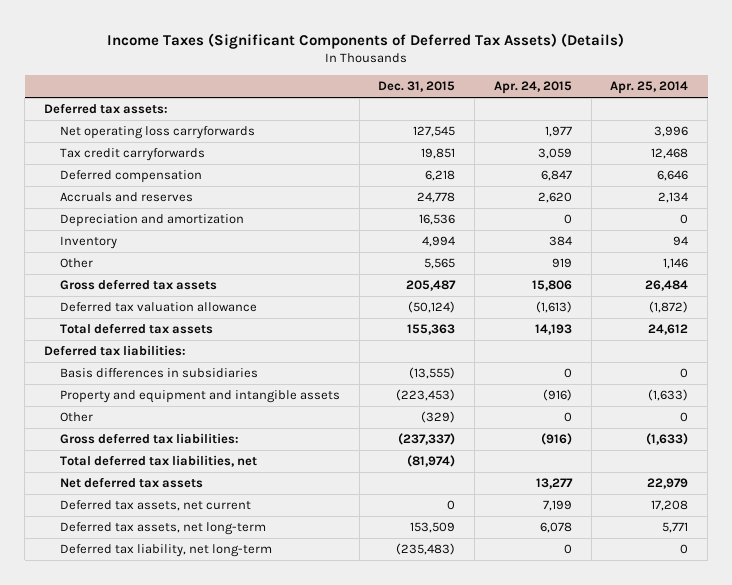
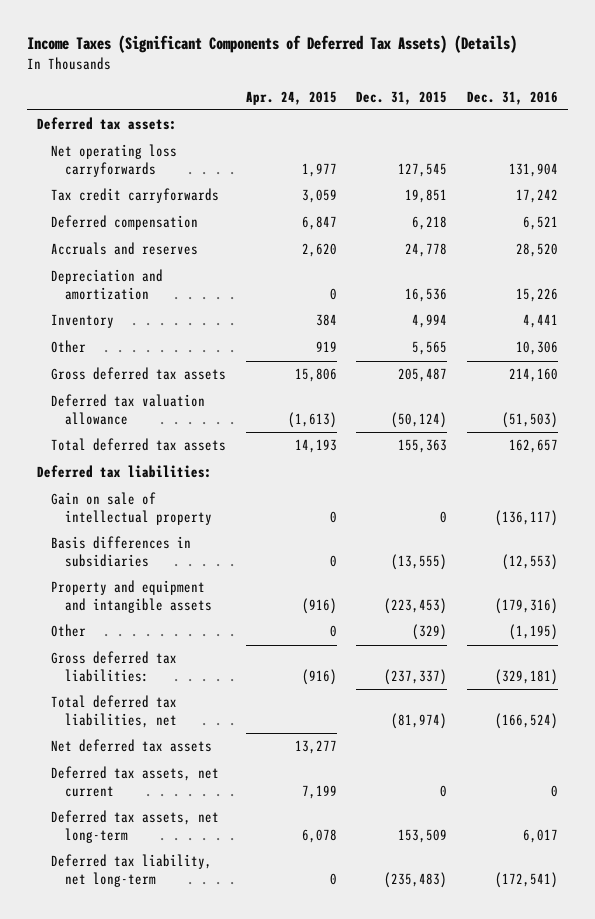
[610,81,689,95] Apr. 25, 2014 -> none
none -> [466,90,558,105] Dec. 31, 2016
none -> [50,492,213,525] Gain on sale of intellectual property

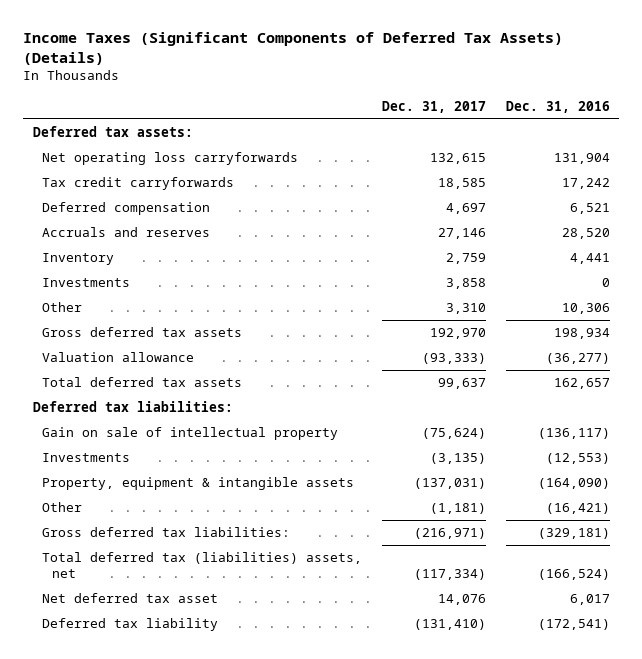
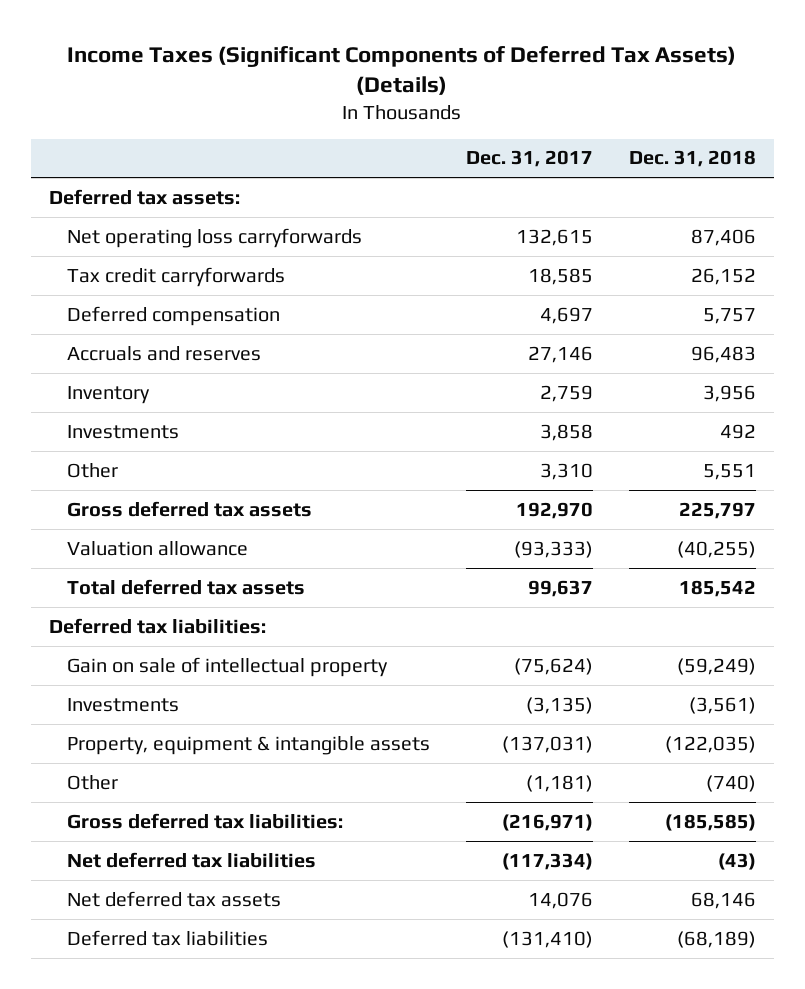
[505,100,610,113] Dec. 31, 2016 -> none
none -> [628,150,756,168] Dec. 31, 2018
[42,552,363,579] Total deferred tax (liabilities) assets, net -> [67,851,317,868] Net deferred tax liabilities
[42,593,219,604] Net deferred tax asset -> [67,890,282,907] Net deferred tax assets
[42,618,219,632] Deferred tax liability -> [67,929,269,946] Deferred tax liabilities

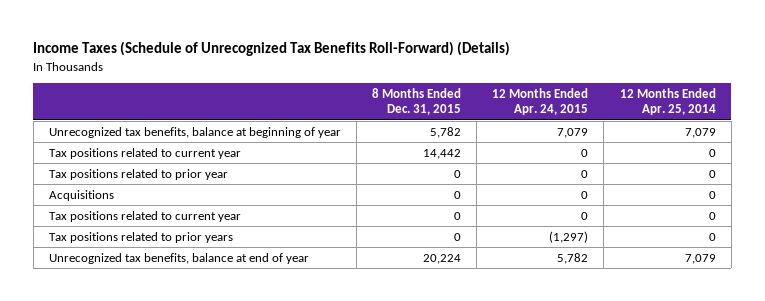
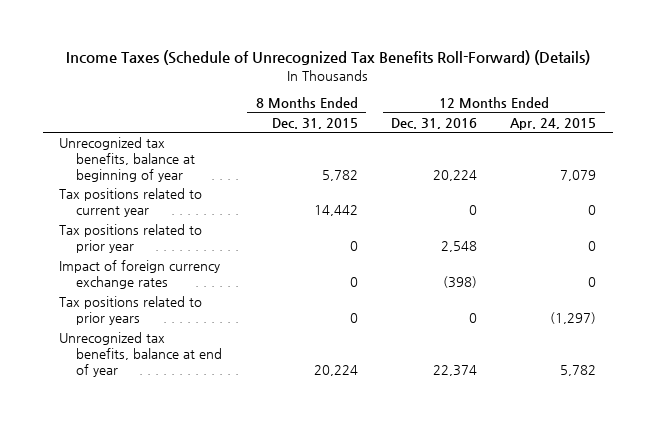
[619,88,716,116] 12 Months Ended Apr. 25, 2014 -> none
none -> [390,117,477,129] Dec. 31, 2016
[49,189,115,201] Acquisitions -> none
[49,210,242,222] Tax positions related to current year -> none
none -> [59,260,221,290] Impact of foreign currency exchange rates

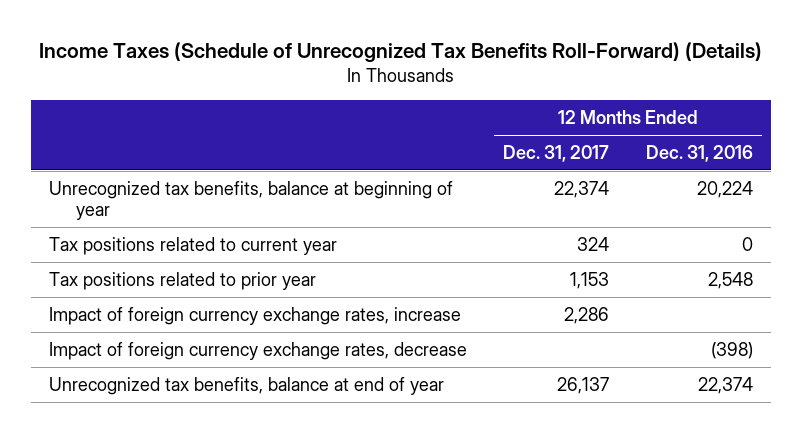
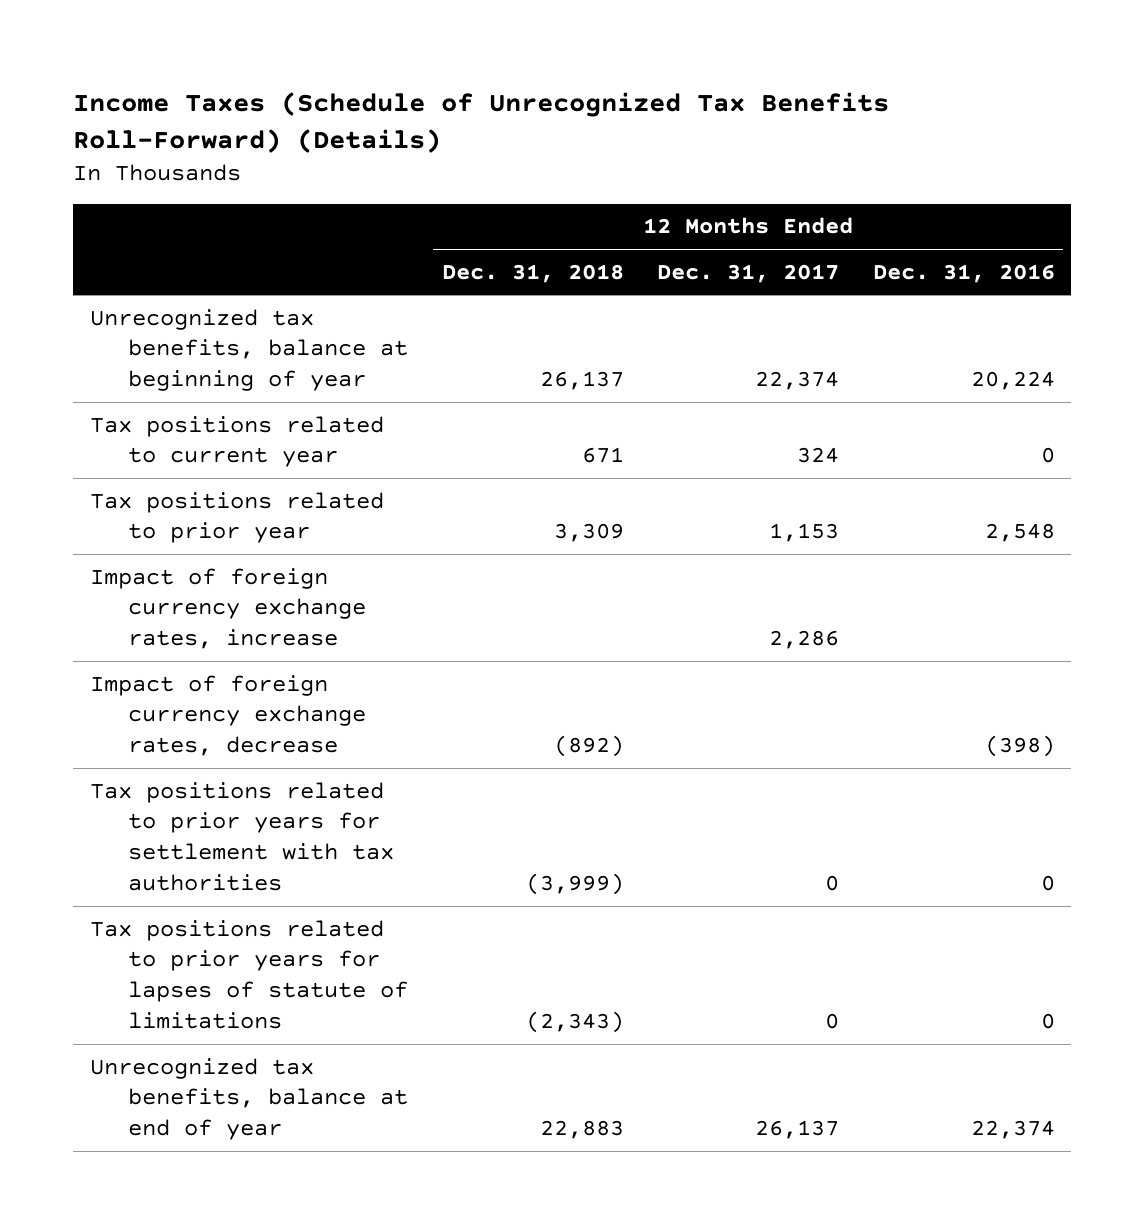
none -> [441,263,624,283] Dec. 31, 2018
none -> [90,781,394,892] Tax positions related to prior years for settlement with tax authorities
none -> [90,919,408,1030] Tax positions related to prior years for lapses of statute of limitations

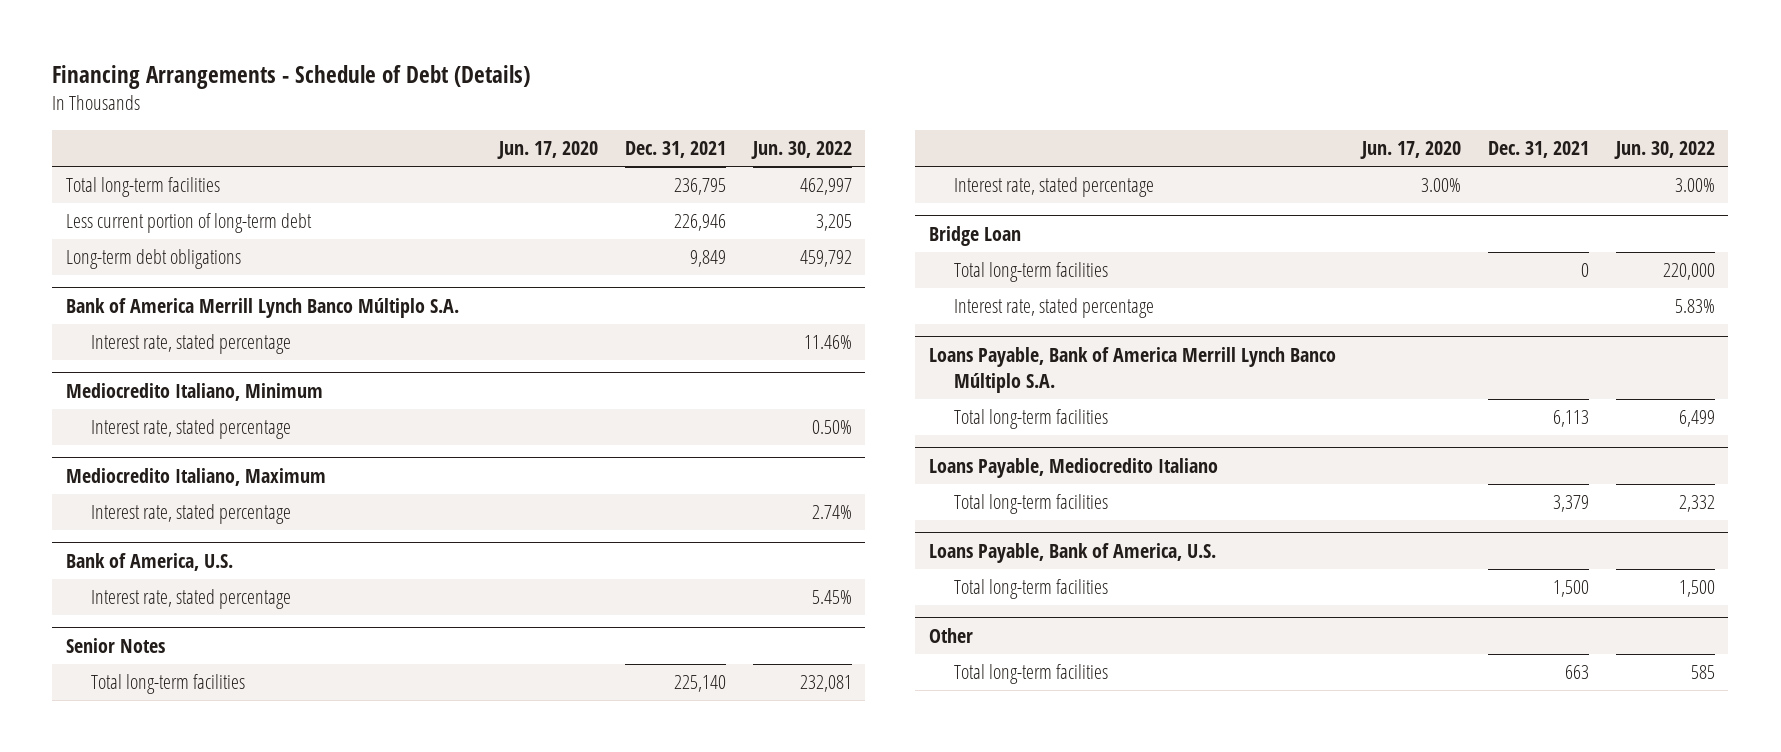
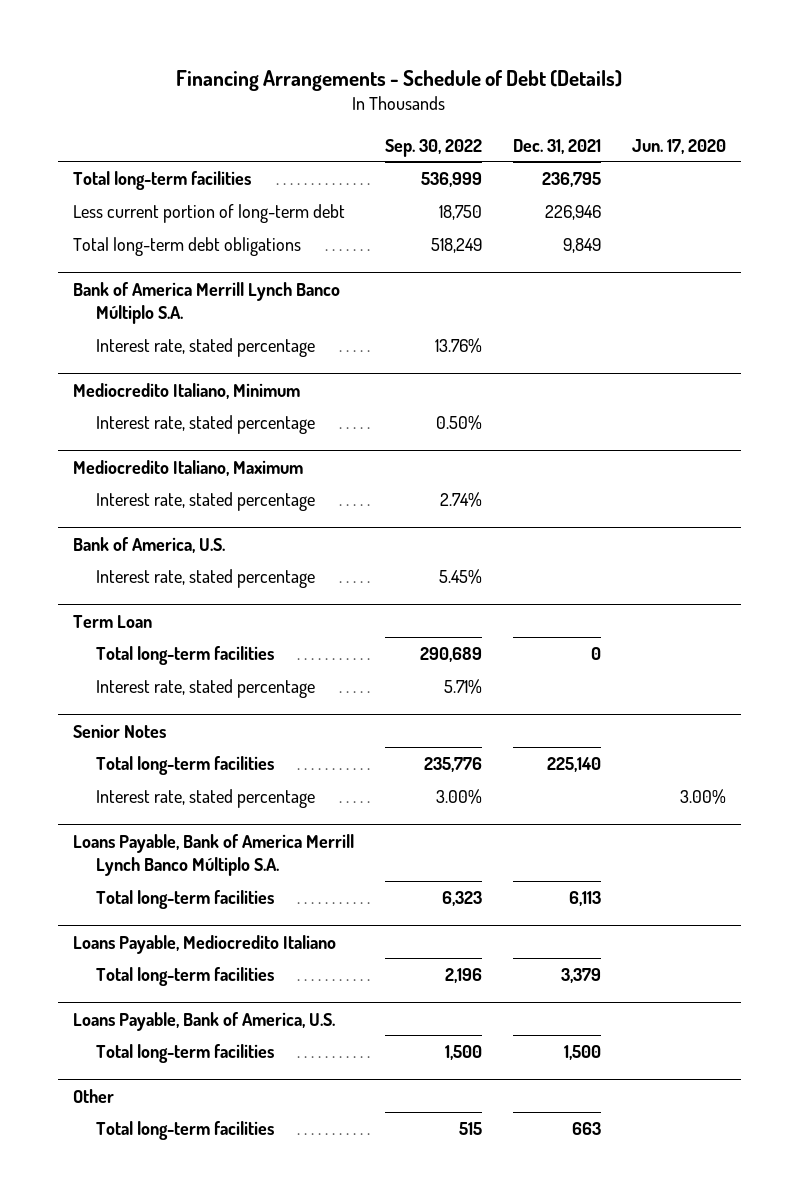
[751,141,853,160] Jun. 30, 2022 -> none
none -> [384,138,482,157] Sep. 30, 2022
[65,249,241,270] Long-term debt obligations -> [73,236,302,256] Total long-term debt obligations
none -> [73,614,153,628] Term Loan
none -> [96,645,275,665] Total long-term facilities
none -> [96,678,316,698] Interest rate, stated percentage
[928,226,1021,247] Bridge Loan -> none
[954,262,1109,283] Total long-term facilities -> none
[954,298,1155,319] Interest rate, stated percentage -> none

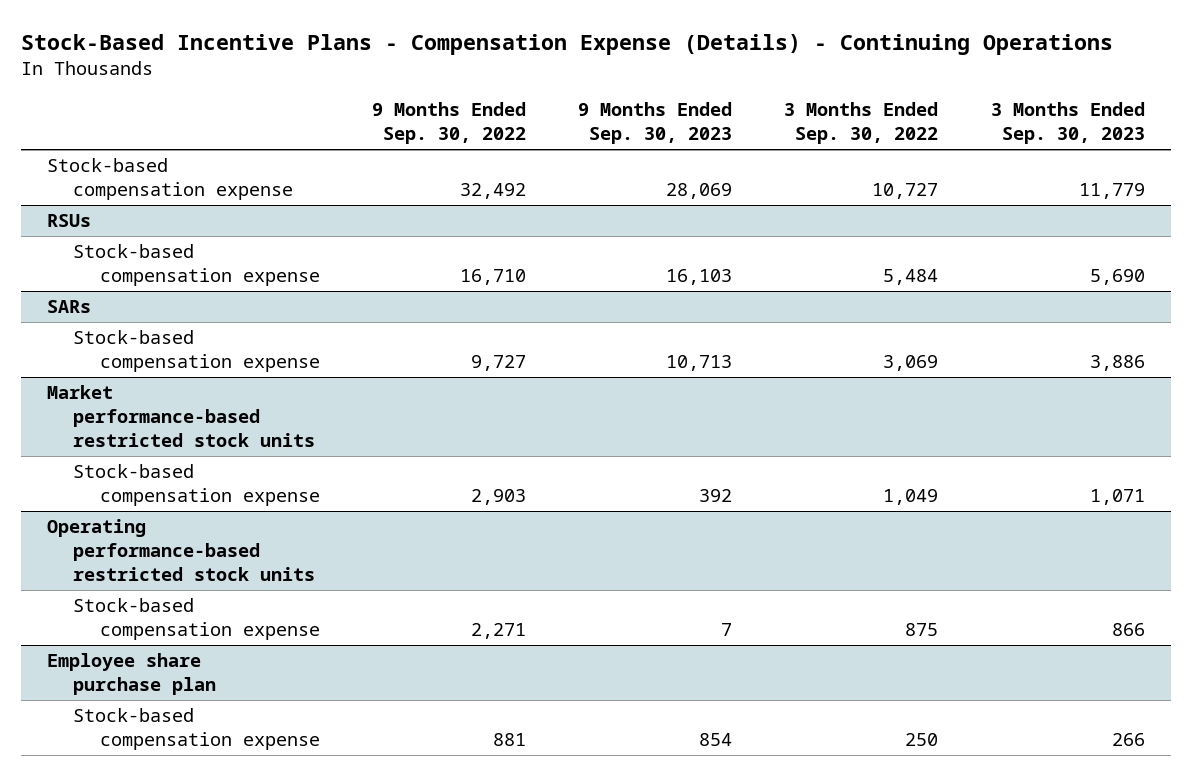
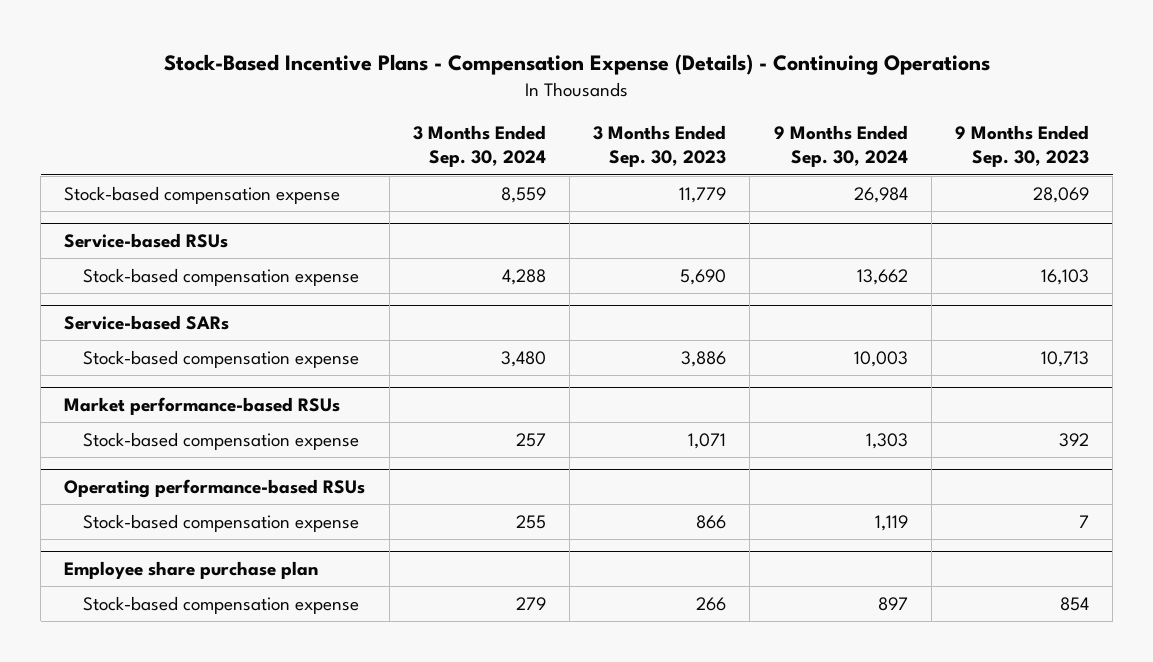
[371,102,526,145] 9 Months Ended Sep. 30, 2022 -> none
[784,102,939,145] 3 Months Ended Sep. 30, 2022 -> none
none -> [412,124,546,168] 3 Months Ended Sep. 30, 2024
none -> [773,124,908,168] 9 Months Ended Sep. 30, 2024
[47,214,92,228] RSUs -> [64,233,229,249] Service-based RSUs
[47,300,92,314] SARs -> [64,315,230,331] Service-based SARs
[47,385,316,448] Market performance-based restricted stock units -> [64,397,341,416] Market performance-based RSUs
[47,519,316,582] Operating performance-based restricted stock units -> [64,479,366,499] Operating performance-based RSUs

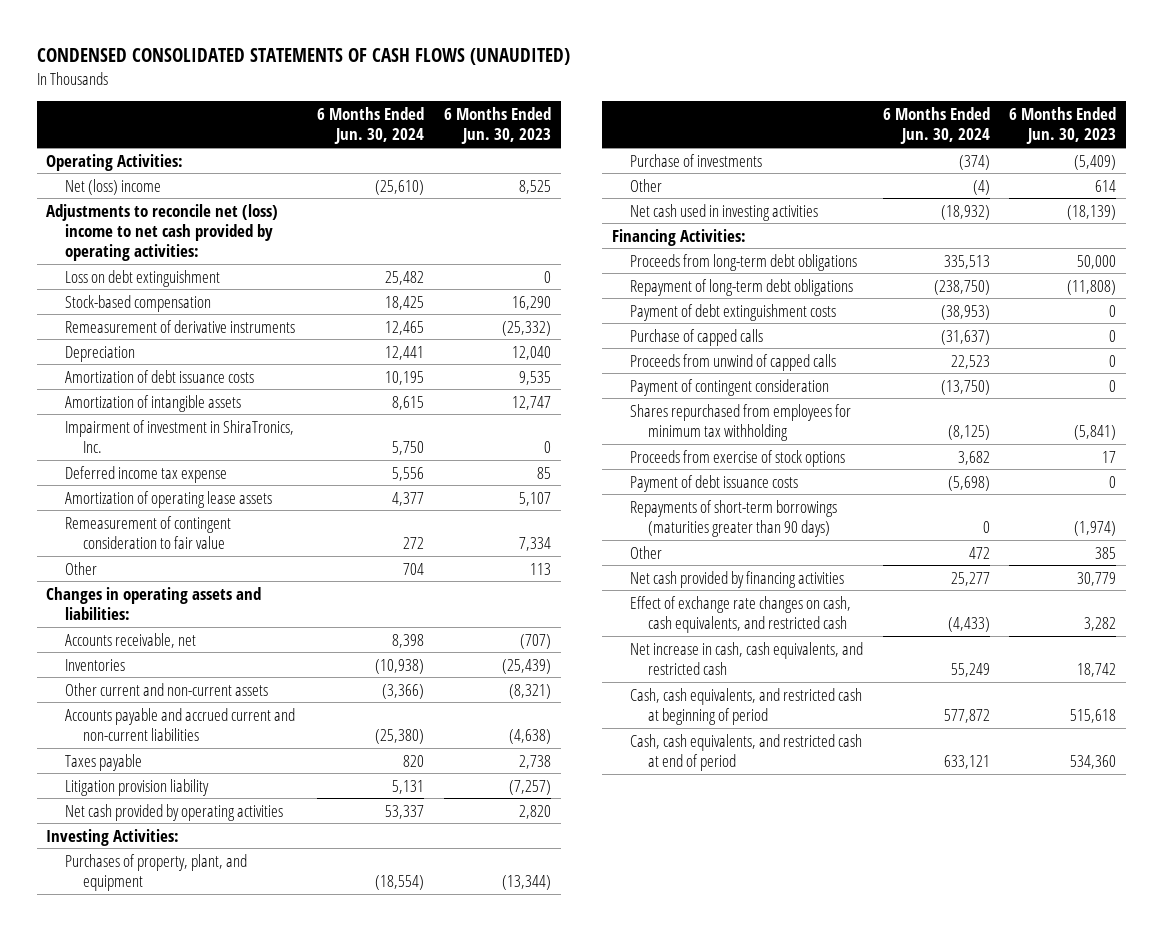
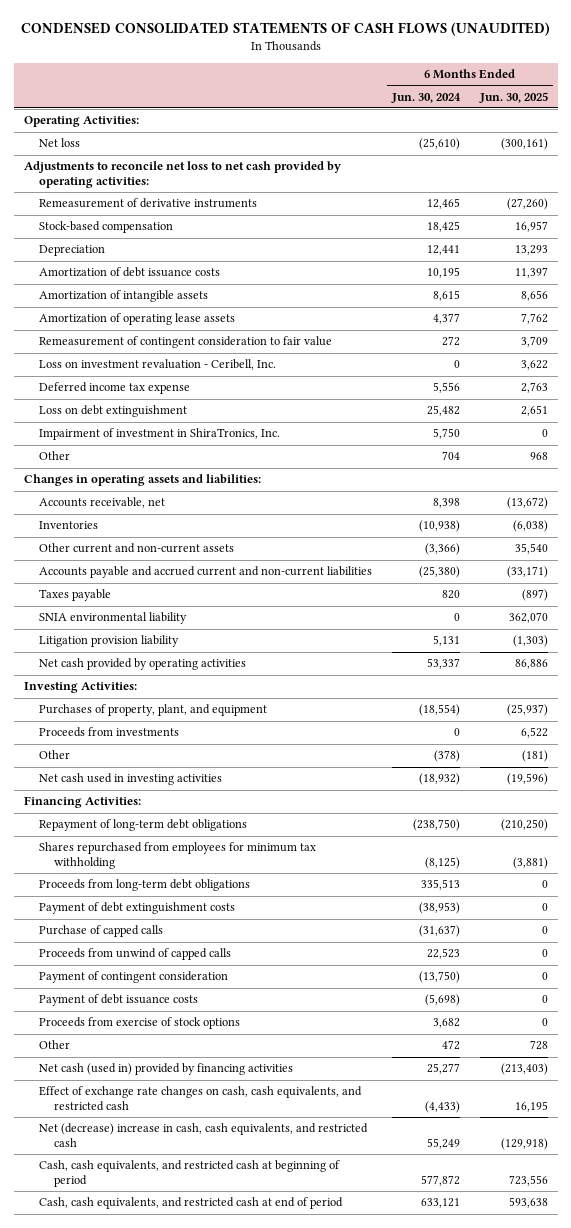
[443,106,551,145] 6 Months Ended Jun. 30, 2023 -> none
none -> [478,91,548,103] Jun. 30, 2025
[64,178,161,195] Net (loss) income -> [38,138,80,148] Net loss
[46,203,279,262] Adjustments to reconcile net (loss) income to net cash provided by operating activities: -> [23,161,341,188] Adjustments to reconcile net loss to net cash provided by operating activities:
[64,294,211,312] Stock-based compensation -> [38,221,173,234] Stock-based compensation
none -> [38,359,276,371] Loss on investment revaluation - Ceribell, Inc.
[64,465,227,483] Deferred income tax expense -> [38,382,190,395] Deferred income tax expense
[64,269,220,287] Loss on debt extinguishment -> [38,405,187,418] Loss on debt extinguishment
[64,419,294,454] Impairment of investment in ShiraTronics, Inc. -> [38,428,280,441] Impairment of investment in ShiraTronics, Inc.
none -> [38,612,187,625] SNIA environmental liability
[630,153,763,167] Purchase of investments -> none
none -> [38,727,179,738] Proceeds from investments
[972,179,990,195] (4) -> [433,750,460,763] (378)
[630,403,852,442] Shares repurchased from employees for minimum tax withholding -> [38,842,316,869] Shares repurchased from employees for minimum tax withholding
[630,253,858,271] Proceeds from long-term debt obligations -> [38,879,250,892] Proceeds from long-term debt obligations
[630,499,838,538] Repayments of short-term borrowings (maturities greater than 90 days) -> none
[630,449,846,467] Proceeds from exercise of stock options -> [38,1017,240,1030] Proceeds from exercise of stock options
[630,570,845,588] Net cash provided by financing activities -> [38,1063,293,1076] Net cash (used in) provided by financing activities
[630,641,864,676] Net increase in cash, cash equivalents, and restricted cash -> [38,1123,368,1147] Net (decrease) increase in cash, cash equivalents, and restricted cash

